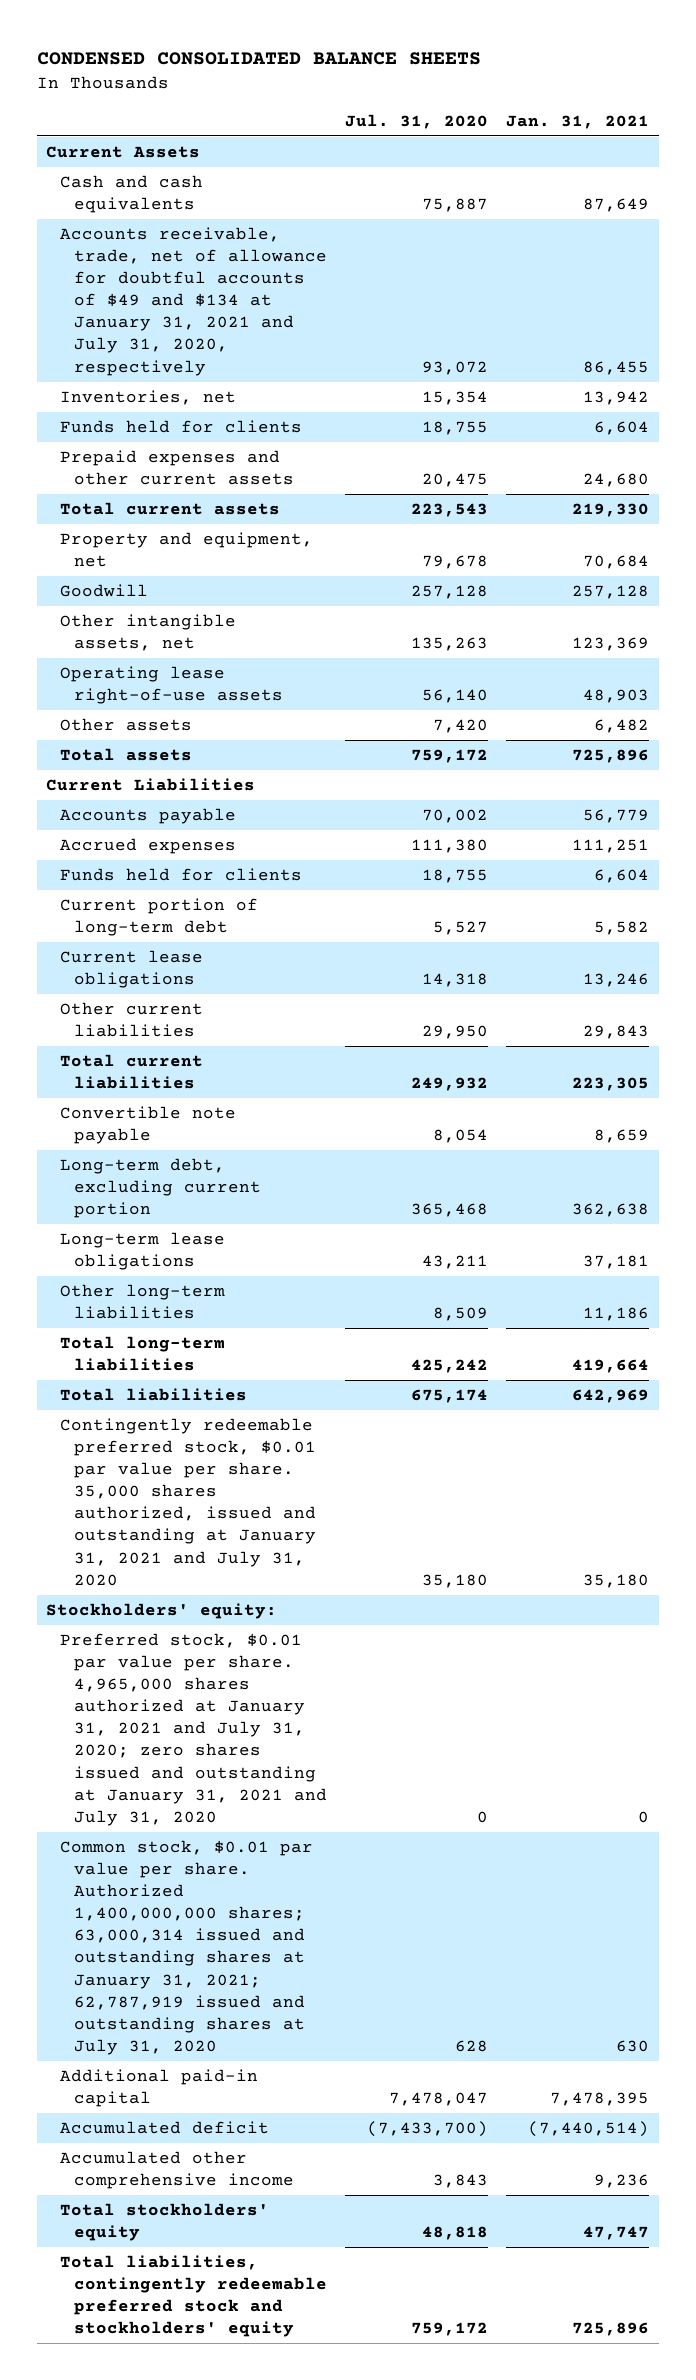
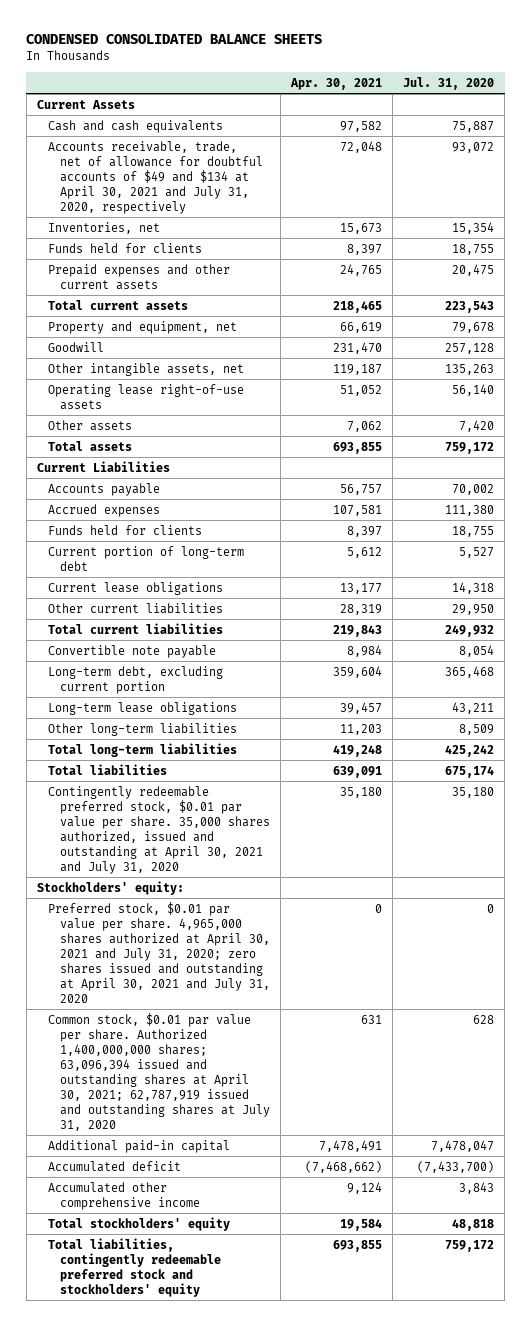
[506,114,650,129] Jan. 31, 2021 -> none
none -> [289,77,382,90] Apr. 30, 2021
[60,227,328,376] Accounts receivable, trade, net of allowance for doubtful accounts of $49 and $134 at January 31, 2021 and July 31, 2020, respectively -> [48,140,263,214] Accounts receivable, trade, net of allowance for doubtful accounts of $49 and $134 at April 30, 2021 and July 31, 2020, respectively
[60,1418,317,1586] Contingently redeemable preferred stock, $0.01 par value per share. 35,000 shares authorized, issued and outstanding at January 31, 2021 and July 31, 2020 -> [48,785,270,874] Contingently redeemable preferred stock, $0.01 par value per share. 35,000 shares authorized, issued and outstanding at April 30, 2021 and July 31, 2020
[60,1633,328,1826] Preferred stock, $0.01 par value per share. 4,965,000 shares authorized at January 31, 2021 and July 31, 2020; zero shares issued and outstanding at January 31, 2021 and July 31, 2020 -> [48,901,270,1003] Preferred stock, $0.01 par value per share. 4,965,000 shares authorized at April 30, 2021 and July 31, 2020; zero shares issued and outstanding at April 30, 2021 and July 31, 2020
[60,1840,314,2055] Common stock, $0.01 par value per share. Authorized 1,400,000,000 shares; 63,000,314 issued and outstanding shares at January 31, 2021; 62,787,919 issued and outstanding shares at July 31, 2020 -> [48,1012,270,1131] Common stock, $0.01 par value per share. Authorized 1,400,000,000 shares; 63,096,394 issued and outstanding shares at April 30, 2021; 62,787,919 issued and outstanding shares at July 31, 2020

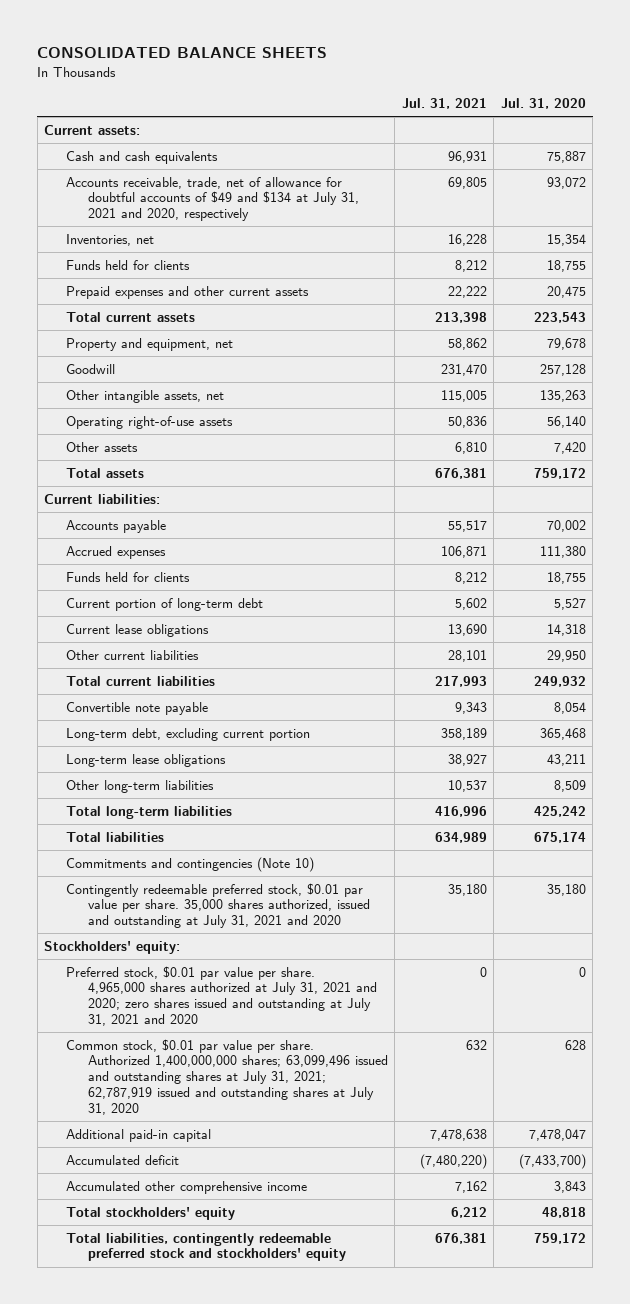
[26,34,323,45] CONDENSED CONSOLIDATED BALANCE SHEETS -> [37,47,328,59] CONSOLIDATED BALANCE SHEETS
[289,77,382,90] Apr. 30, 2021 -> none
none -> [401,98,487,110] Jul. 31, 2021
[36,99,135,109] Current Assets -> [44,124,141,135] Current assets:
[48,140,263,214] Accounts receivable, trade, net of allowance for doubtful accounts of $49 and $134 at April 30, 2021 and July 31, 2020, respectively -> [65,176,359,222] Accounts receivable, trade, net of allowance for doubtful accounts of $49 and $134 at July 31, 2021 and 2020, respectively
[48,383,245,410] Operating lease right-of-use assets -> [65,415,233,429] Operating right-of-use assets
[36,460,170,472] Current Liabilities -> [44,493,161,504] Current liabilities:
none -> [65,856,314,872] Commitments and contingencies (Note 10)
[48,785,270,874] Contingently redeemable preferred stock, $0.01 par value per share. 35,000 shares authorized, issued and outstanding at April 30, 2021 and July 31, 2020 -> [65,882,370,929] Contingently redeemable preferred stock, $0.01 par value per share. 35,000 shares authorized, issued and outstanding at July 31, 2021 and 2020
[48,901,270,1003] Preferred stock, $0.01 par value per share. 4,965,000 shares authorized at April 30, 2021 and July 31, 2020; zero shares issued and outstanding at April 30, 2021 and July 31, 2020 -> [65,965,377,1027] Preferred stock, $0.01 par value per share. 4,965,000 shares authorized at July 31, 2021 and 2020; zero shares issued and outstanding at July 31, 2021 and 2020
[48,1012,270,1131] Common stock, $0.01 par value per share. Authorized 1,400,000,000 shares; 63,096,394 issued and outstanding shares at April 30, 2021; 62,787,919 issued and outstanding shares at July 31, 2020 -> [65,1038,388,1115] Common stock, $0.01 par value per share. Authorized 1,400,000,000 shares; 63,099,496 issued and outstanding shares at July 31, 2021; 62,787,919 issued and outstanding shares at July 31, 2020

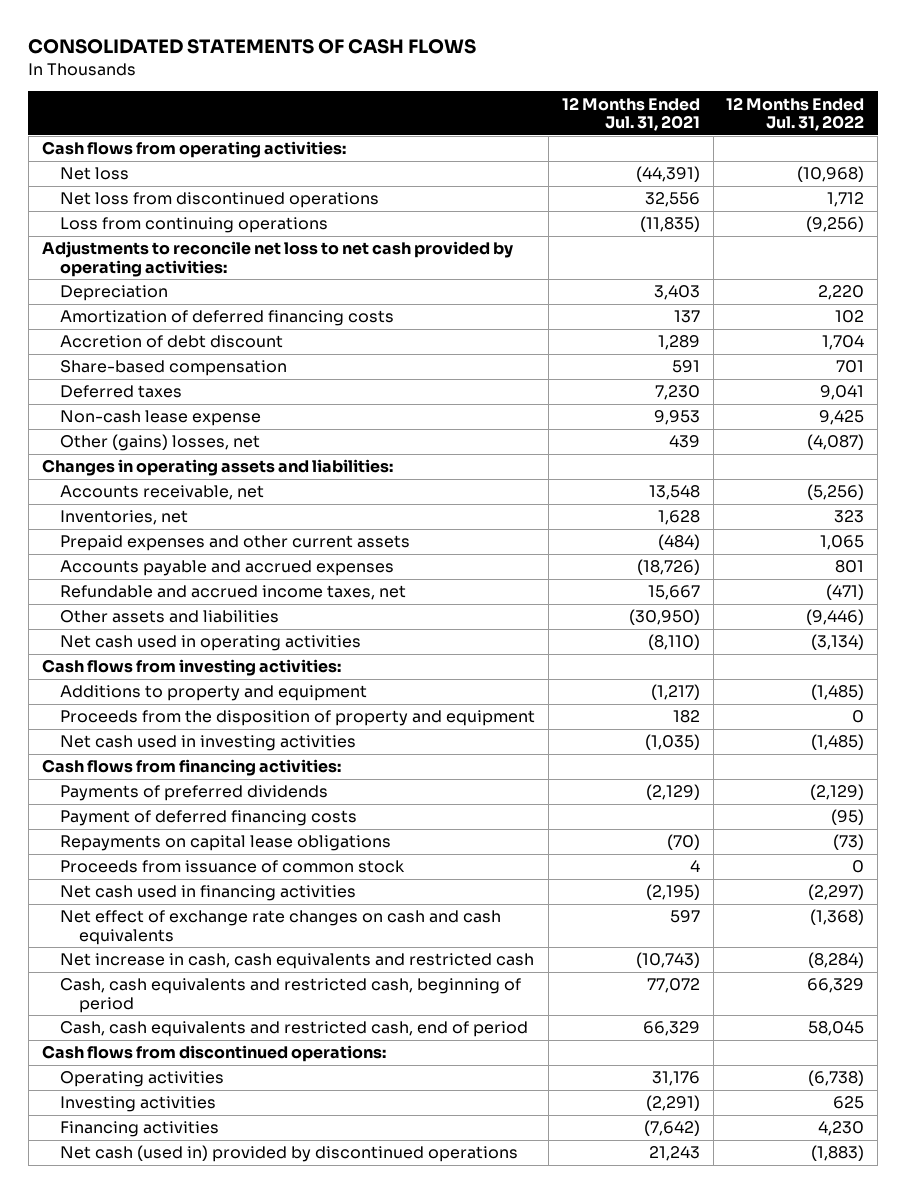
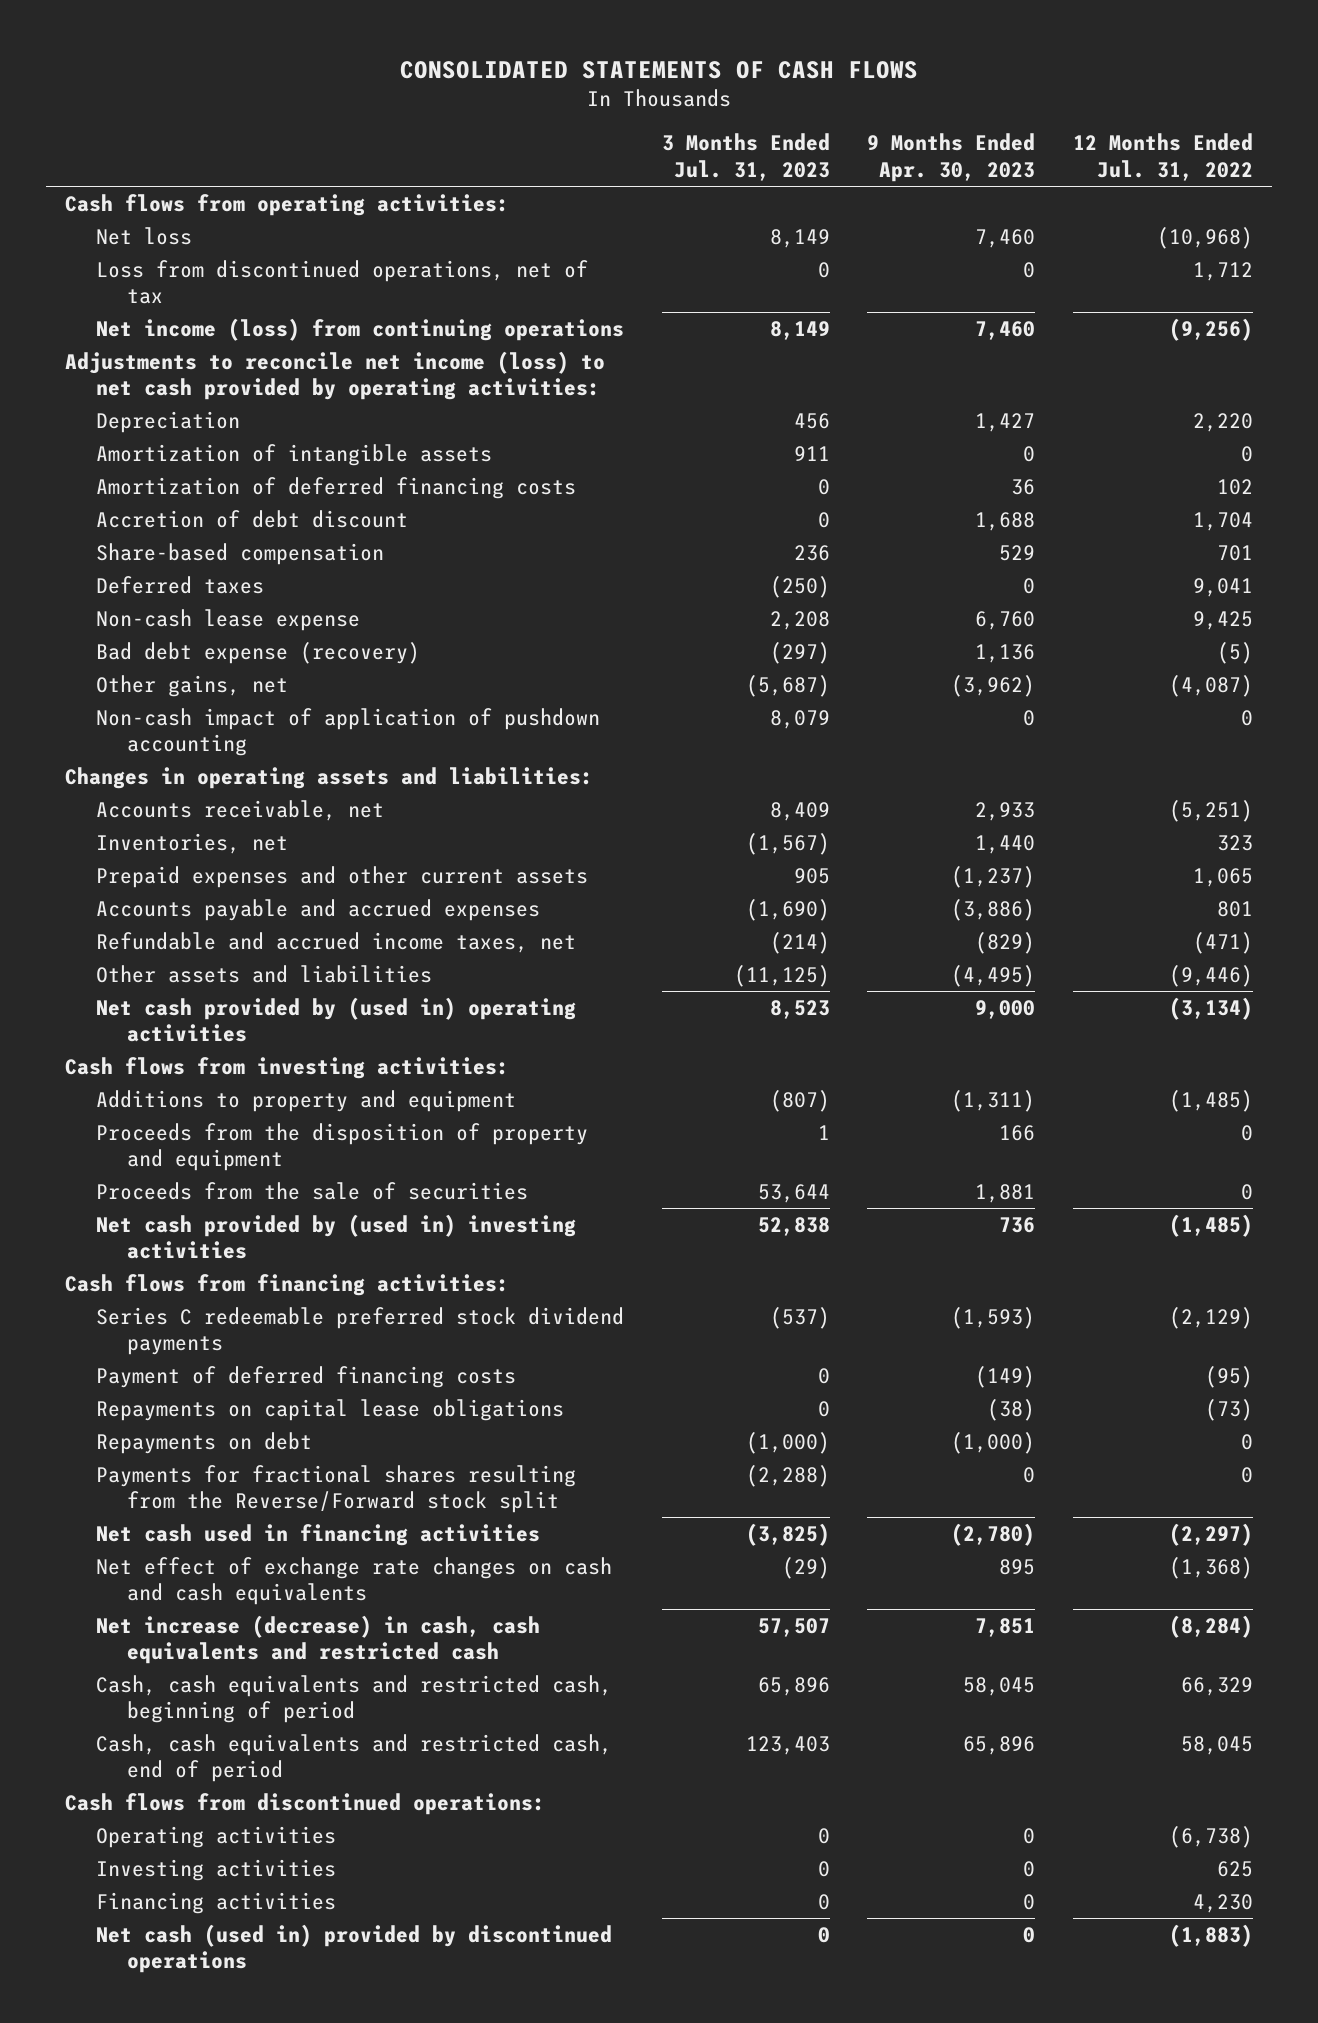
[561,96,700,132] 12 Months Ended Jul. 31, 2021 -> none
none -> [661,133,830,181] 3 Months Ended Jul. 31, 2023
none -> [867,133,1036,182] 9 Months Ended Apr. 30, 2023
[60,192,380,209] Net loss from discontinued operations -> [95,259,588,305] Loss from discontinued operations, net of tax
[60,217,329,234] Loss from continuing operations -> [95,317,624,341] Net income (loss) from continuing operations
[41,241,513,277] Adjustments to reconcile net loss to net cash provided by operating activities: -> [64,350,605,401] Adjustments to reconcile net income (loss) to net cash provided by operating activities:
none -> [95,443,492,466] Amortization of intangible assets
none -> [95,641,420,664] Bad debt expense (recovery)
[60,434,261,452] Other (gains) losses, net -> [95,674,288,697] Other gains, net
none -> [95,707,600,757] Non-cash impact of application of pushdown accounting
[807,484,865,501] (5,256) -> [1169,799,1254,822] (5,251)
[60,635,362,652] Net cash used in operating activities -> [95,996,576,1043] Net cash provided by (used in) operating activities
none -> [95,1181,528,1200] Proceeds from the sale of securities
[60,735,357,752] Net cash used in investing activities -> [95,1213,576,1260] Net cash provided by (used in) investing activities
[60,785,329,802] Payments of preferred dividends -> [95,1306,624,1356] Series C redeemable preferred stock dividend payments
none -> [95,1431,312,1454] Repayments on debt
[60,860,406,874] Proceeds from issuance of common stock -> [95,1464,576,1514] Payments for fractional shares resulting from the Reverse/Forward stock split
[60,953,535,970] Net increase in cash, cash equivalents and restricted cash -> [95,1614,540,1665] Net increase (decrease) in cash, cash equivalents and restricted cash

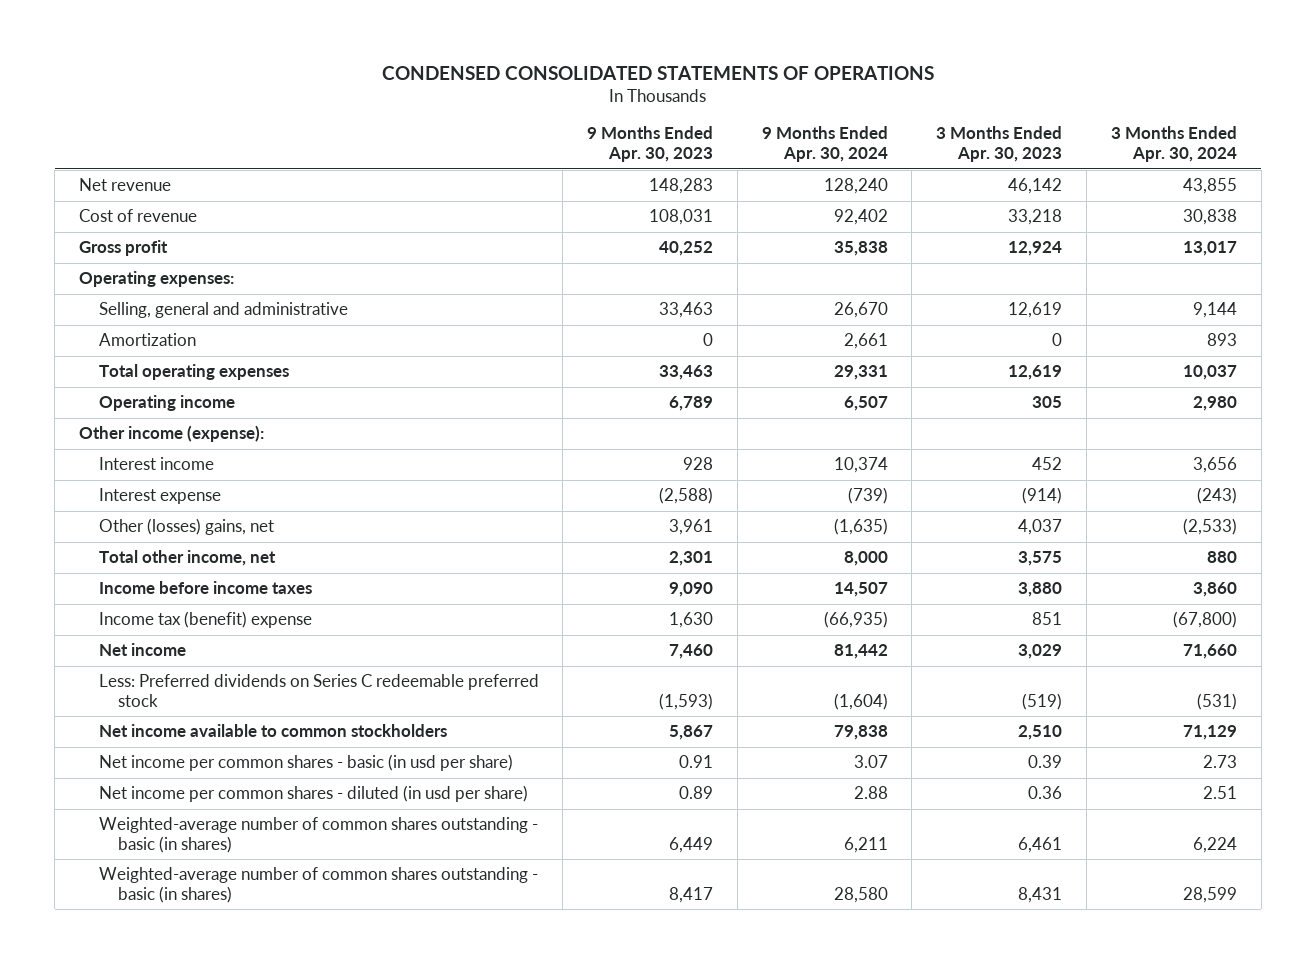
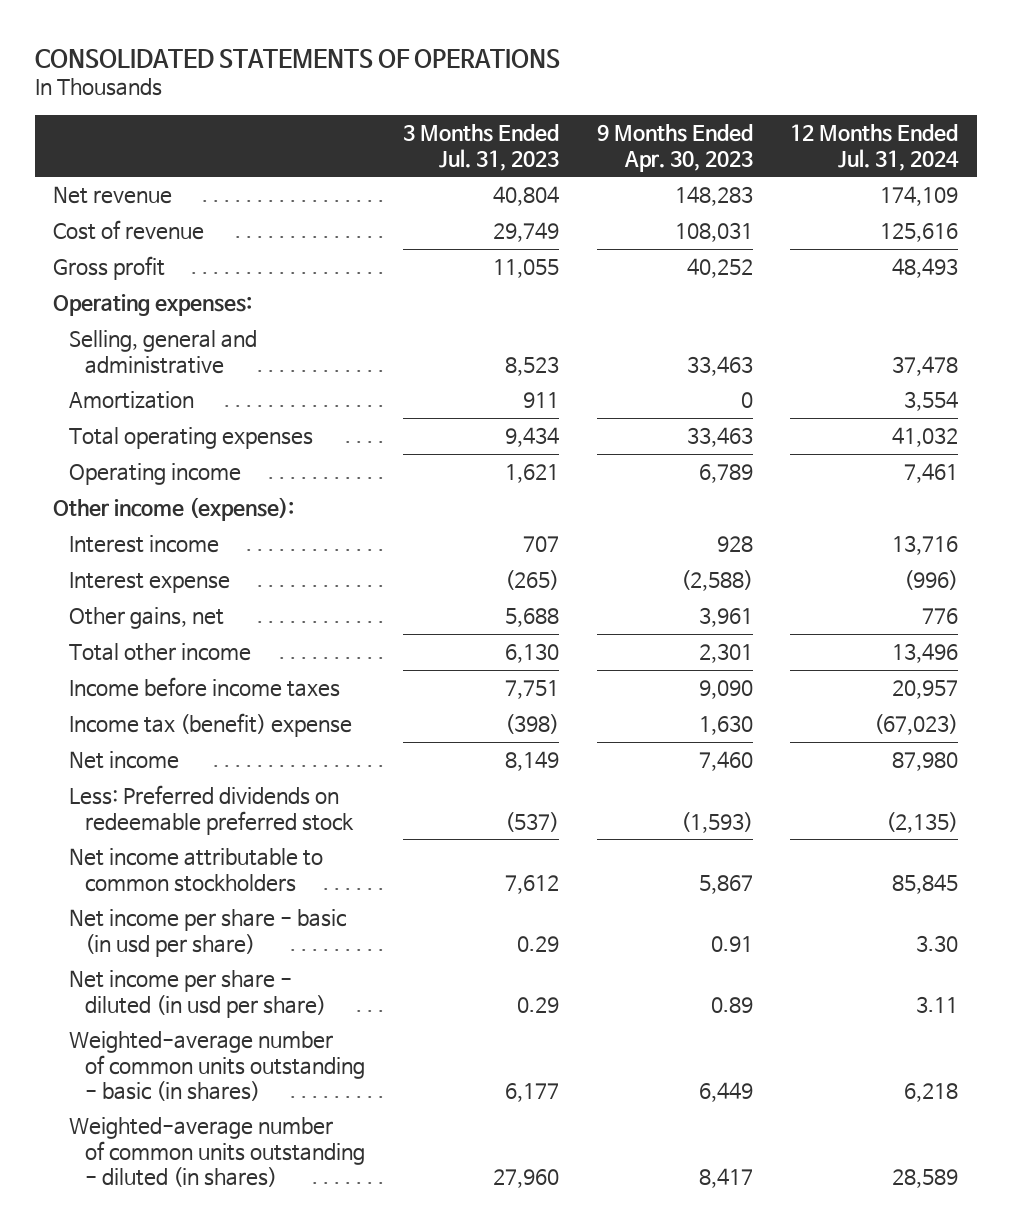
[381,66,934,81] CONDENSED CONSOLIDATED STATEMENTS OF OPERATIONS -> [34,48,560,68] CONSOLIDATED STATEMENTS OF OPERATIONS
[761,126,888,163] 9 Months Ended Apr. 30, 2024 -> none
[936,126,1063,163] 3 Months Ended Apr. 30, 2023 -> none
[1110,126,1237,163] 3 Months Ended Apr. 30, 2024 -> none
none -> [402,124,559,171] 3 Months Ended Jul. 31, 2023
none -> [790,124,960,171] 12 Months Ended Jul. 31, 2024
[98,518,274,536] Other (losses) gains, net -> [69,607,225,630] Other gains, net
[98,550,276,567] Total other income, net -> [69,643,252,662] Total other income
[98,674,539,708] Less: Preferred dividends on Series C redeemable preferred stock -> [69,785,355,835] Less: Preferred dividends on redeemable preferred stock
[98,724,447,738] Net income available to common stockholders -> [69,848,324,892] Net income attributable to common stockholders
[98,754,513,772] Net income per common shares - basic (in usd per share) -> [69,909,347,957] Net income per share - basic (in usd per share)
[98,785,528,803] Net income per common shares - diluted (in usd per share) -> [69,970,327,1018] Net income per share - diluted (in usd per share)
[98,817,538,854] Weighted-average number of common shares outstanding - basic (in shares) -> [69,1031,366,1101] Weighted-average number of common units outstanding - basic (in shares)
[98,867,538,904] Weighted-average number of common shares outstanding - basic (in shares) -> [69,1117,366,1187] Weighted-average number of common units outstanding - diluted (in shares)

